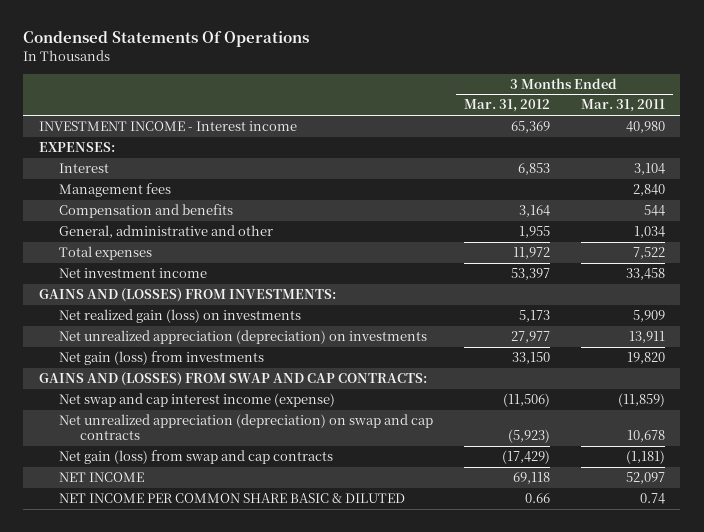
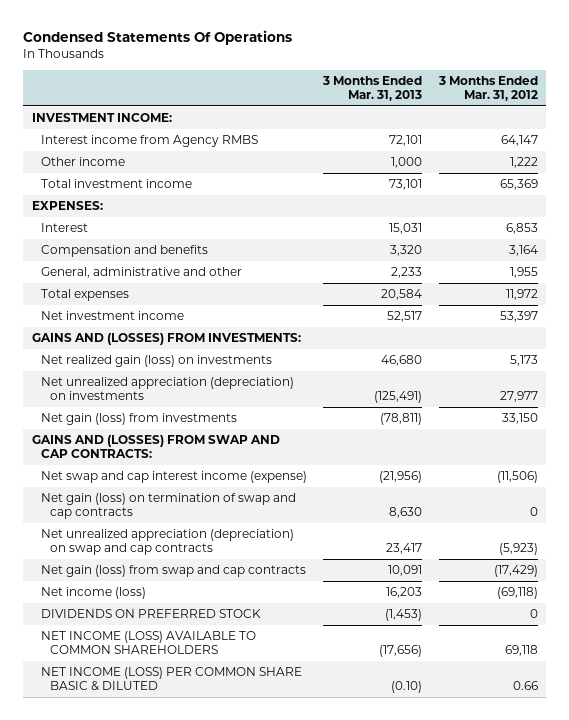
[580,99,665,113] Mar. 31, 2011 -> none
none -> [322,75,423,102] 3 Months Ended Mar. 31, 2013
none -> [31,112,172,122] INVESTMENT INCOME:
none -> [40,134,258,147] Interest income from Agency RMBS
none -> [40,156,125,166] Other income
[38,121,297,132] INVESTMENT INCOME - Interest income -> [40,178,192,188] Total investment income
[59,183,172,198] Management fees -> none
none -> [40,492,296,520] Net gain (loss) on termination of swap and cap contracts
[59,472,145,483] NET INCOME -> [40,586,146,599] Net income (loss)
[513,472,551,485] 69,118 -> [496,586,538,599] (69,118)
none -> [40,608,261,618] DIVIDENDS ON PREFERRED STOCK
none -> [40,630,256,655] NET INCOME (LOSS) AVAILABLE TO COMMON SHAREHOLDERS
[59,493,406,504] NET INCOME PER COMMON SHARE BASIC & DILUTED -> [40,666,302,692] NET INCOME (LOSS) PER COMMON SHARE BASIC & DILUTED

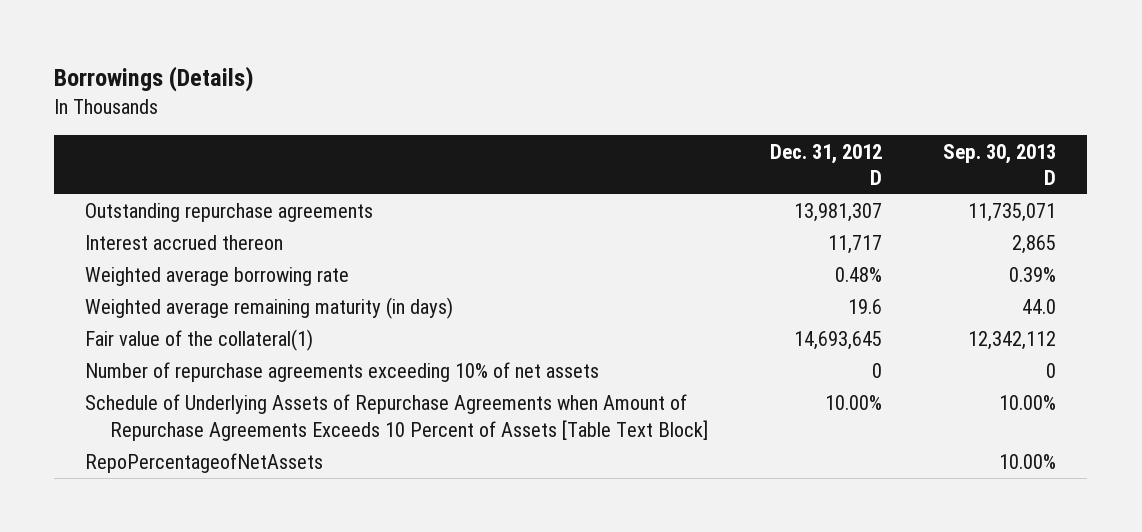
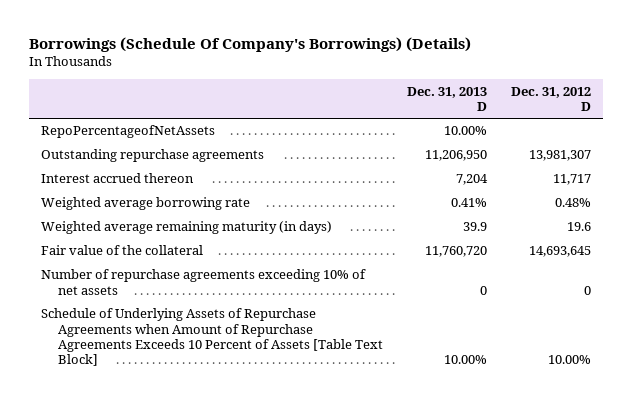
[54,66,255,93] Borrowings (Details) -> [28,36,471,52] Borrowings (Schedule Of Company's Borrowings) (Details)
[943,143,1057,186] Sep. 30, 2013 D -> none
none -> [407,86,488,111] Dec. 31, 2013 D
[85,453,324,474] RepoPercentageofNetAssets -> [40,125,215,139] RepoPercentageofNetAssets
[85,329,314,352] Fair value of the collateral(1) -> [40,245,203,256] Fair value of the collateral

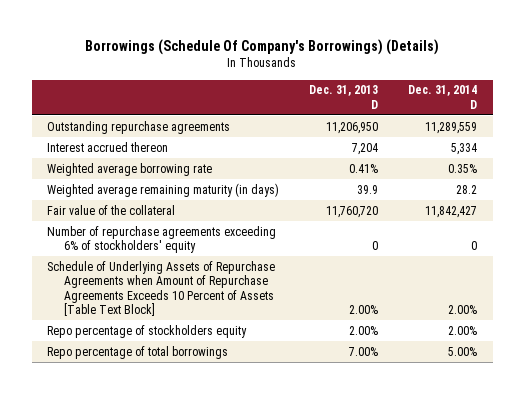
[511,86,592,111] Dec. 31, 2012 D -> none
none -> [408,85,478,109] Dec. 31, 2014 D
[40,125,215,139] RepoPercentageofNetAssets -> none
[40,269,366,295] Number of repurchase agreements exceeding 10% of net assets -> [46,225,276,254] Number of repurchase agreements exceeding 6% of stockholders' equity
[444,354,488,364] 10.00% -> [349,304,379,314] 2.00%
none -> [46,324,247,338] Repo percentage of stockholders equity
none -> [46,345,228,359] Repo percentage of total borrowings

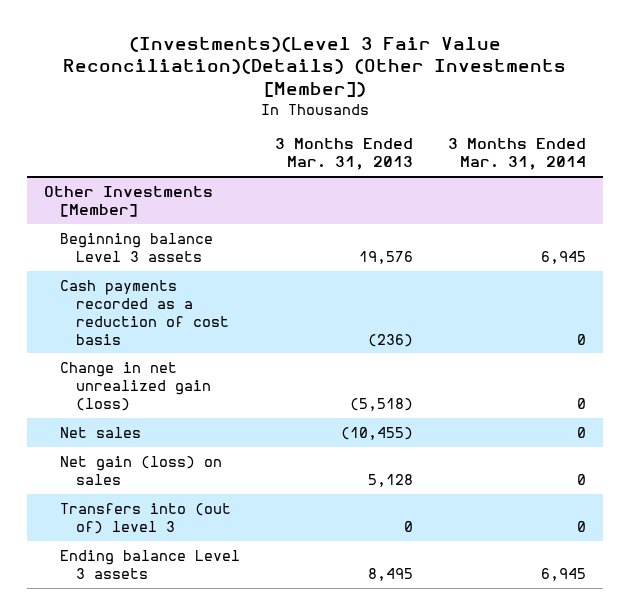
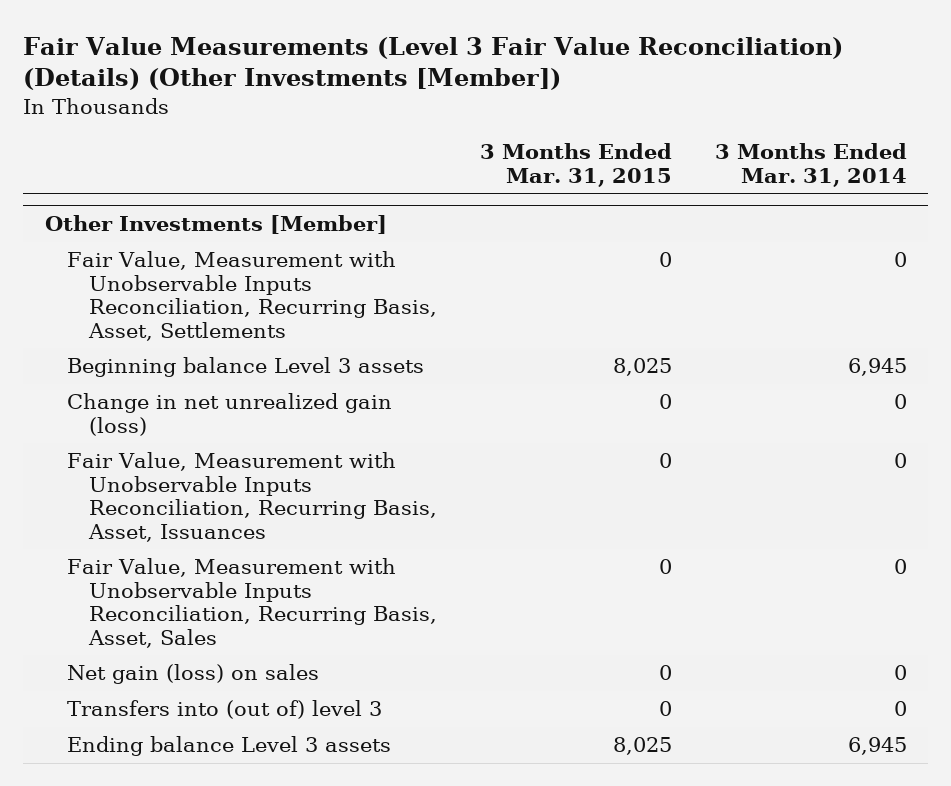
[62,36,566,98] (Investments)(Level 3 Fair Value Reconciliation)(Details) (Other Investments [Member]) -> [23,36,844,91] Fair Value Measurements (Level 3 Fair Value Reconciliation) (Details) (Other Investments [Member])
[274,138,413,171] 3 Months Ended Mar. 31, 2013 -> none
none -> [479,143,672,187] 3 Months Ended Mar. 31, 2015
none -> [66,251,437,341] Fair Value, Measurement with Unobservable Inputs Reconciliation, Recurring Basis, Asset, Settlements
[60,280,229,345] Cash payments recorded as a reduction of cost basis -> none
[60,427,142,439] Net sales -> none
none -> [66,452,437,542] Fair Value, Measurement with Unobservable Inputs Reconciliation, Recurring Basis, Asset, Issuances
none -> [66,558,437,648] Fair Value, Measurement with Unobservable Inputs Reconciliation, Recurring Basis, Asset, Sales

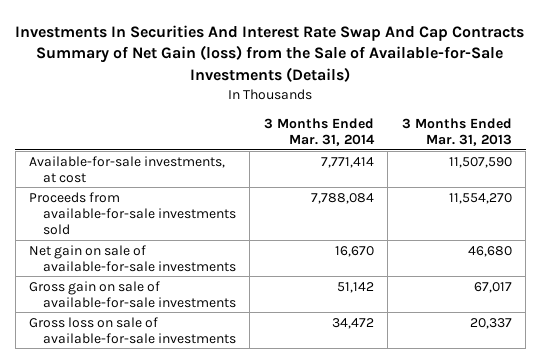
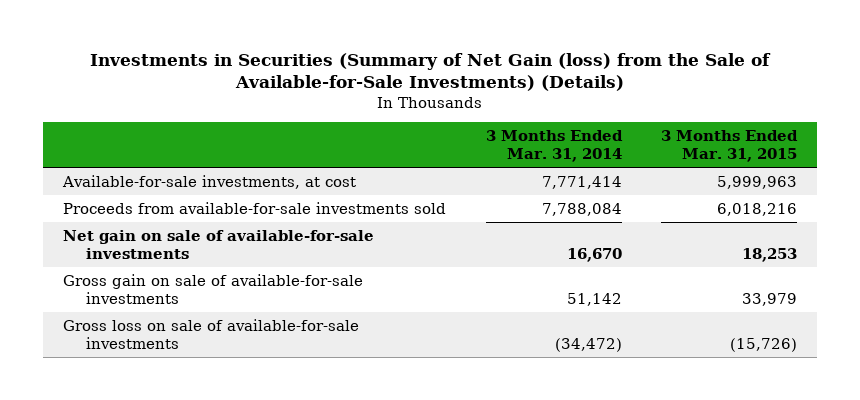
[15,24,525,83] Investments In Securities And Interest Rate Swap And Cap Contracts Summary of Net Gain (loss) from the Sale of Available-for-Sale Investments (Details) -> [90,52,772,92] Investments in Securities (Summary of Net Gain (loss) from the Sale of Available-for-Sale Investments) (Details)
[401,117,512,146] 3 Months Ended Mar. 31, 2013 -> none
none -> [661,130,799,162] 3 Months Ended Mar. 31, 2015
[331,317,374,329] 34,472 -> [554,337,622,352] (34,472)

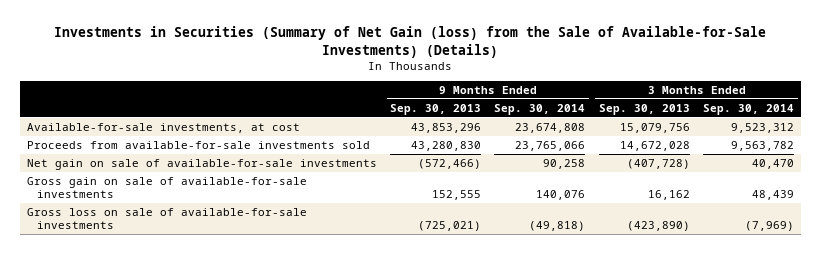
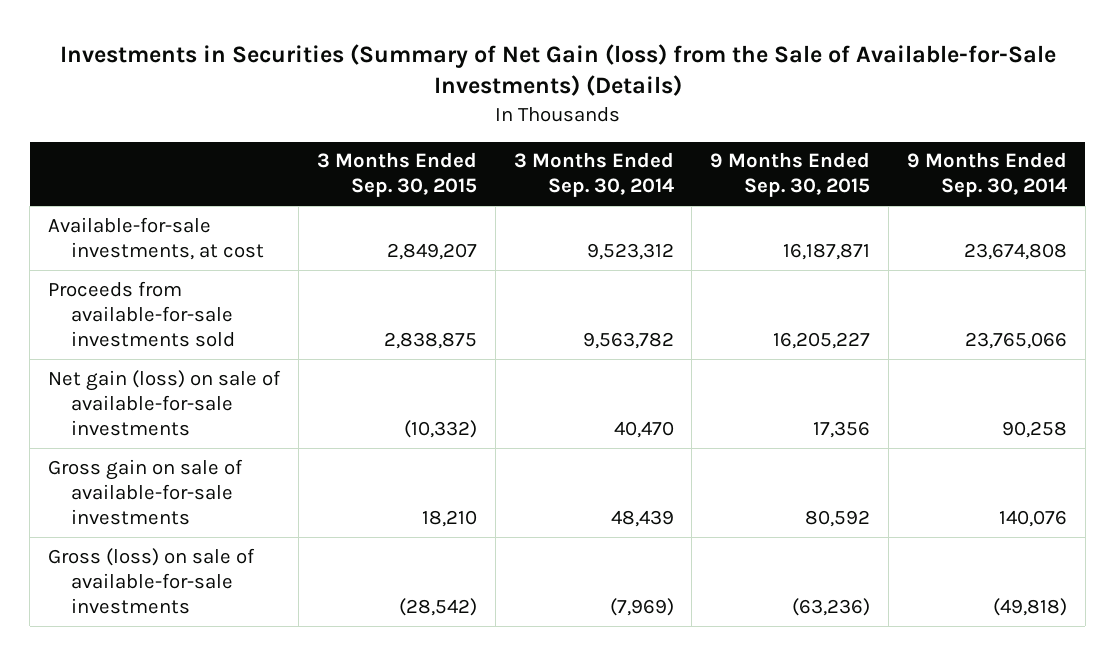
[390,104,482,116] Sep. 30, 2013 -> none
[598,104,690,116] Sep. 30, 2013 -> none
none -> [316,152,477,198] 3 Months Ended Sep. 30, 2015
none -> [710,152,871,198] 9 Months Ended Sep. 30, 2015
[26,159,377,171] Net gain on sale of available-for-sale investments -> [48,369,282,436] Net gain (loss) on sale of available-for-sale investments
[26,208,307,229] Gross loss on sale of available-for-sale investments -> [48,547,256,614] Gross (loss) on sale of available-for-sale investments

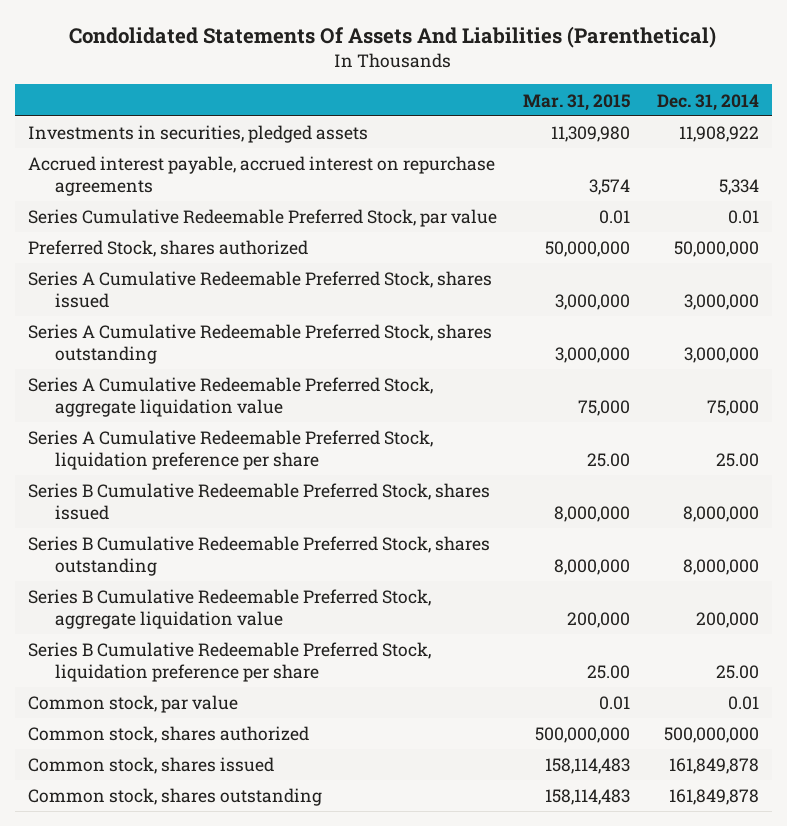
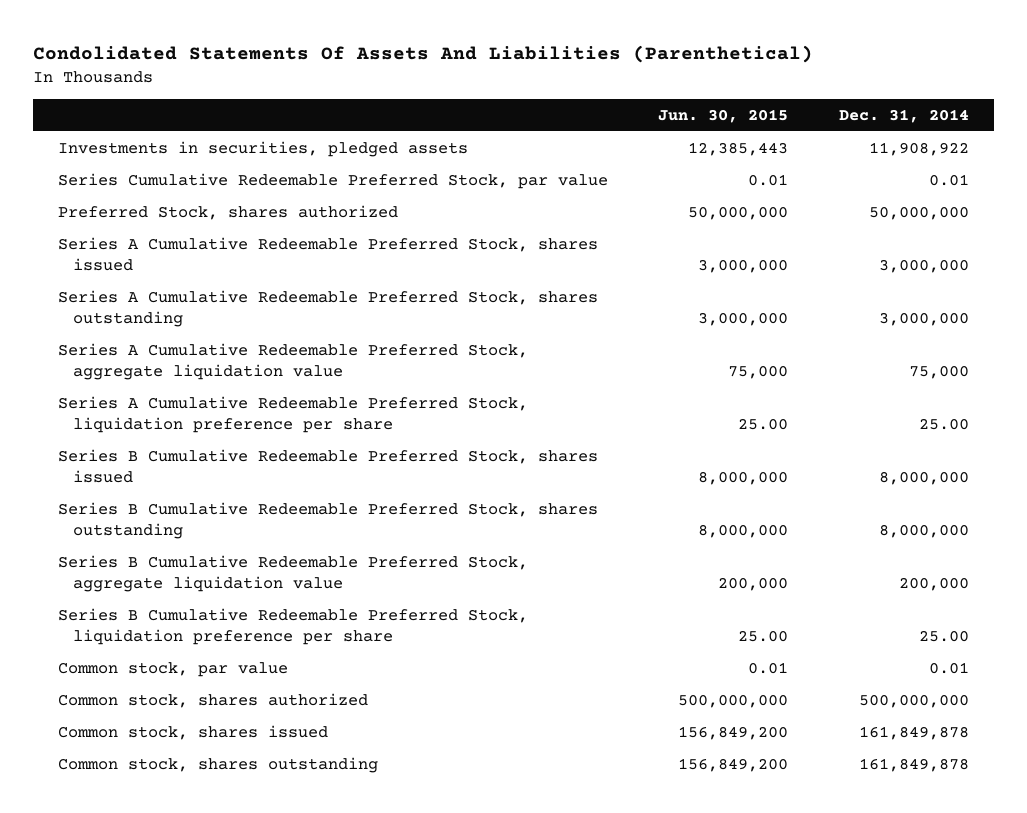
[523,93,631,111] Mar. 31, 2015 -> none
none -> [658,108,789,123] Jun. 30, 2015
[28,156,496,196] Accrued interest payable, accrued interest on repurchase agreements -> none

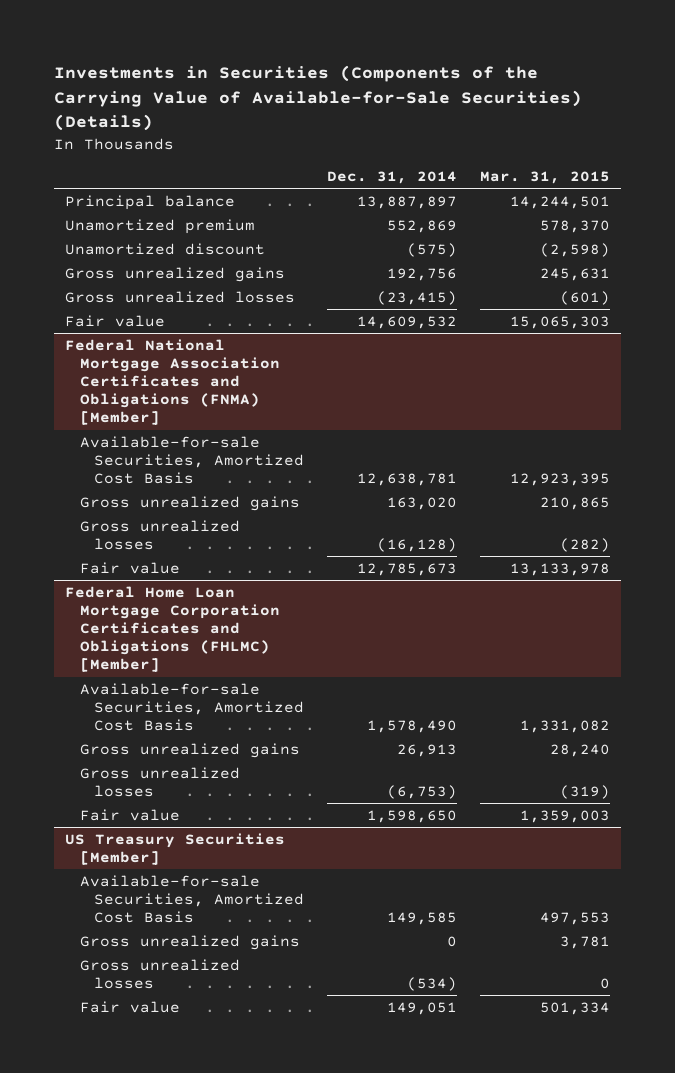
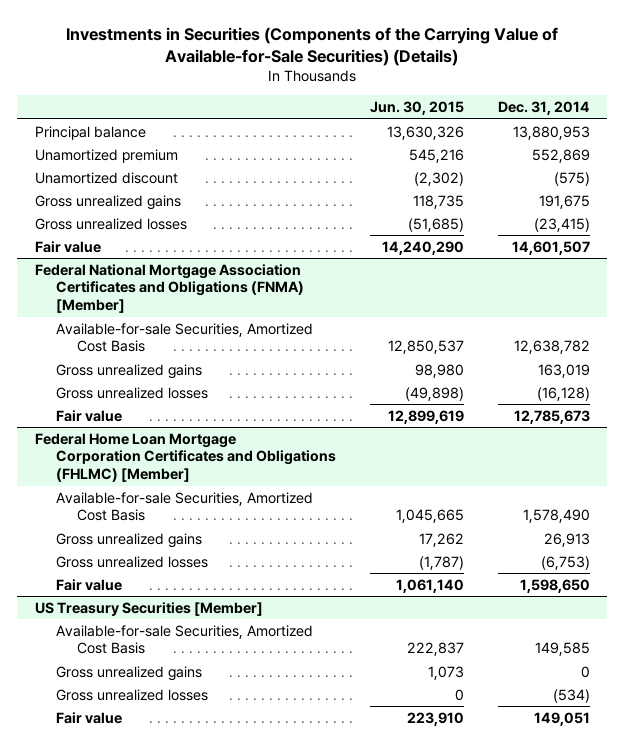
[479,171,610,185] Mar. 31, 2015 -> none
none -> [369,101,464,116] Jun. 30, 2015
[356,195,457,209] 13,887,897 -> [513,125,591,140] 13,880,953
[386,267,457,281] 192,756 -> [539,194,591,209] 191,675
[356,315,457,329] 14,609,532 -> [512,240,591,255] 14,601,507
[356,472,457,486] 12,638,781 -> [514,340,591,355] 12,638,782
[386,496,457,510] 163,020 -> [538,363,591,378] 163,019

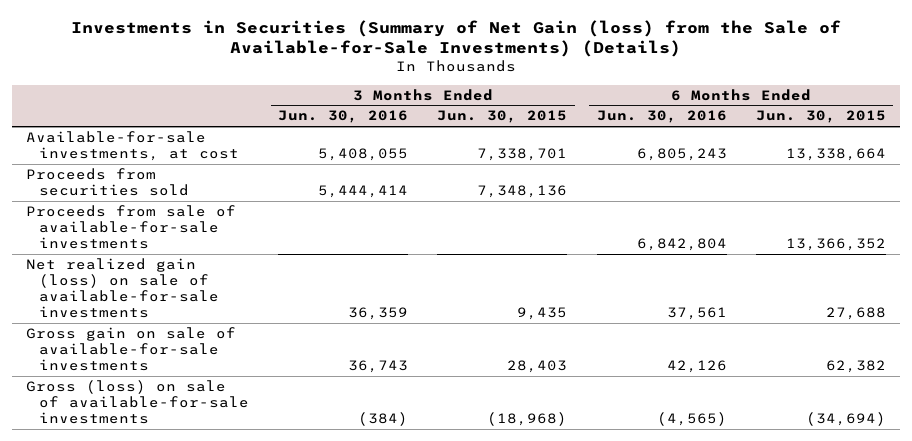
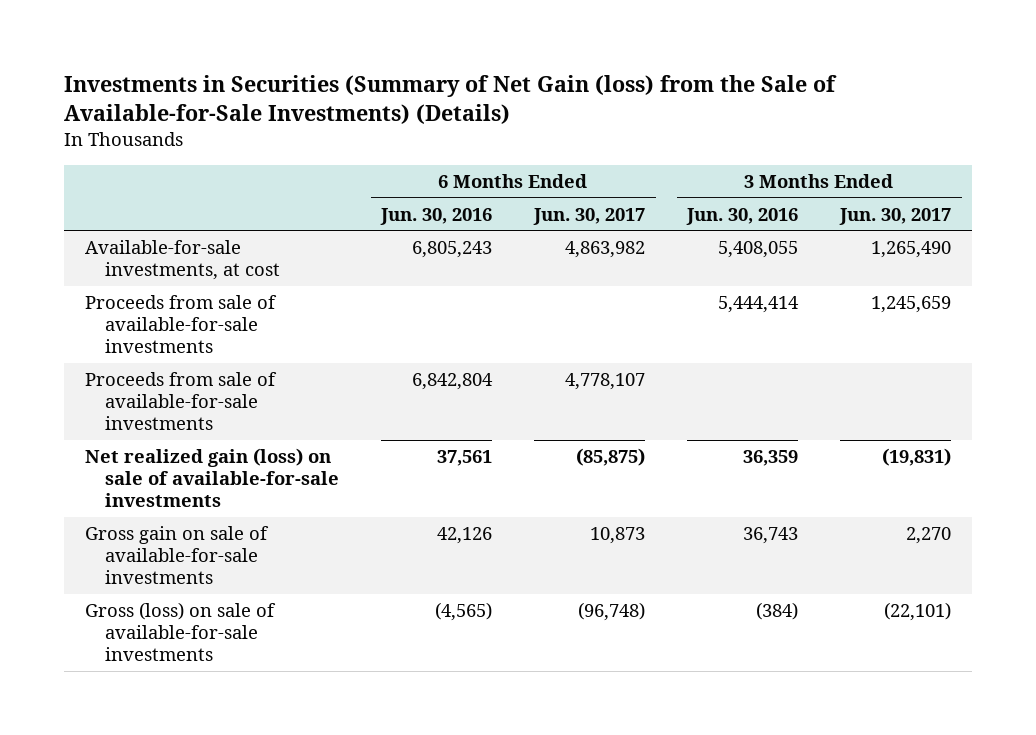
[437,110,568,124] Jun. 30, 2015 -> none
[755,110,886,124] Jun. 30, 2015 -> none
none -> [533,207,646,225] Jun. 30, 2017
none -> [839,207,952,225] Jun. 30, 2017
[26,167,190,197] Proceeds from securities sold -> [84,294,277,354] Proceeds from sale of available-for-sale investments

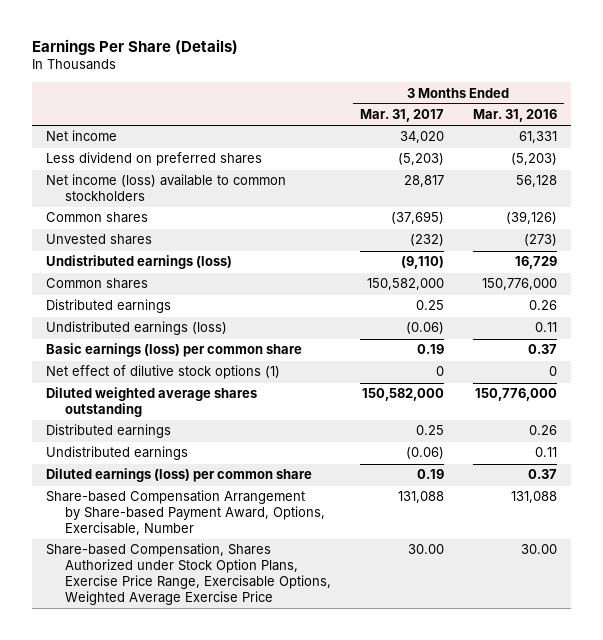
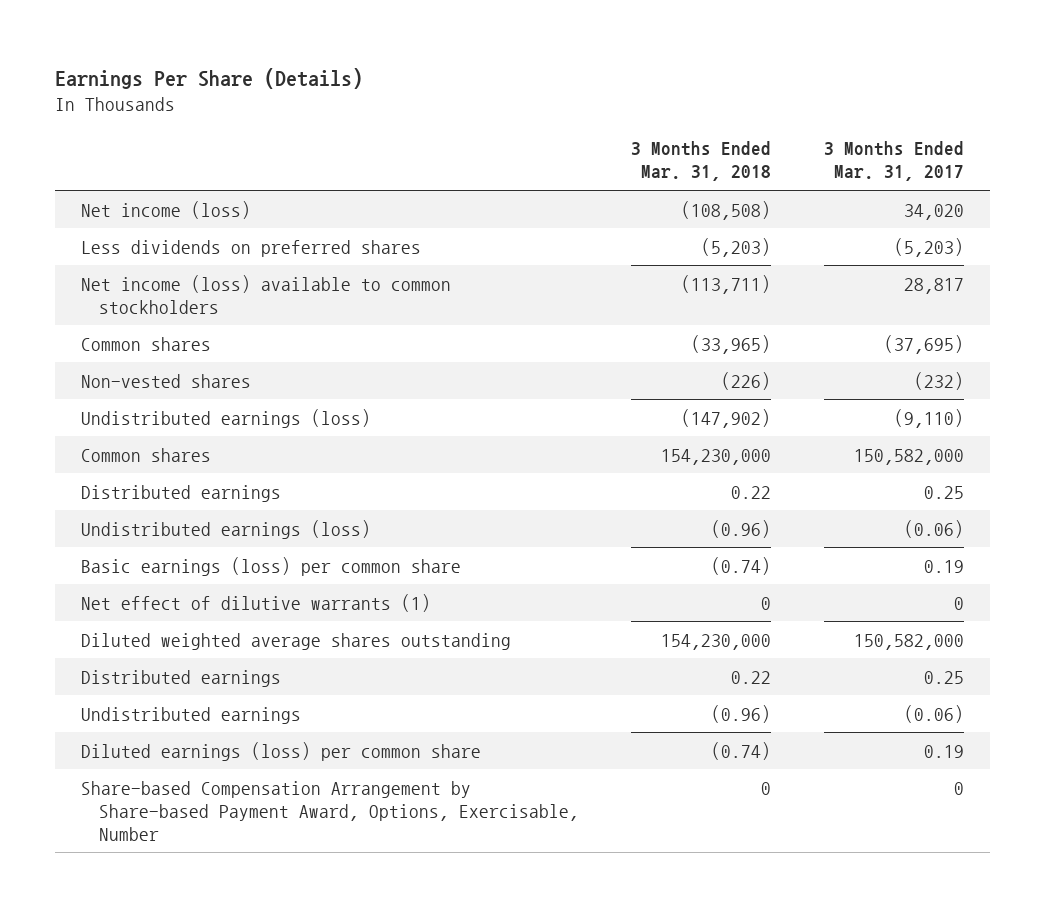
[472,109,557,123] Mar. 31, 2016 -> none
none -> [631,141,772,182] 3 Months Ended Mar. 31, 2018
[46,130,118,142] Net income -> [81,200,252,219] Net income (loss)
[46,152,263,167] Less dividend on preferred shares -> [81,239,422,257] Less dividends on preferred shares
[46,234,153,246] Unvested shares -> [81,373,252,388] Non-vested shares
[46,365,281,380] Net effect of dilutive stock options (1) -> [81,593,432,612] Net effect of dilutive warrants (1)
[46,543,331,605] Share-based Compensation, Shares Authorized under Stock Option Plans, Exercise Price Range, Exercisable Options, Weighted Average Exercise Price -> none
[397,491,444,504] 131,088 -> [953,781,964,795] 0

